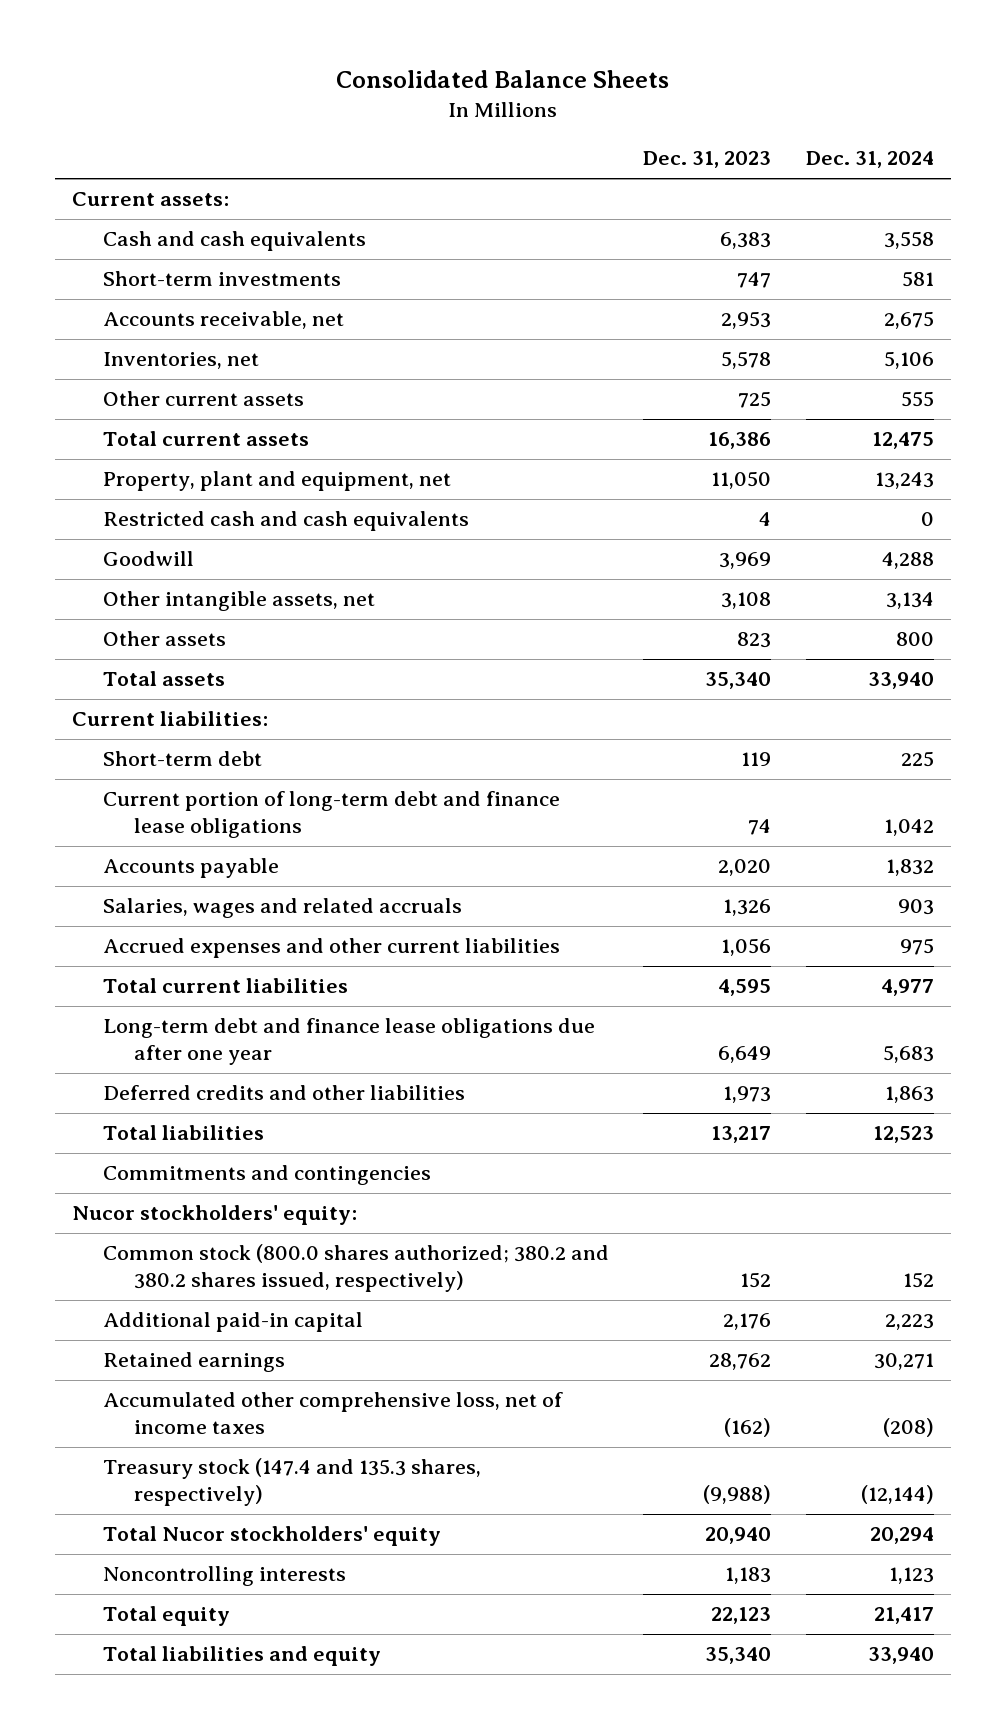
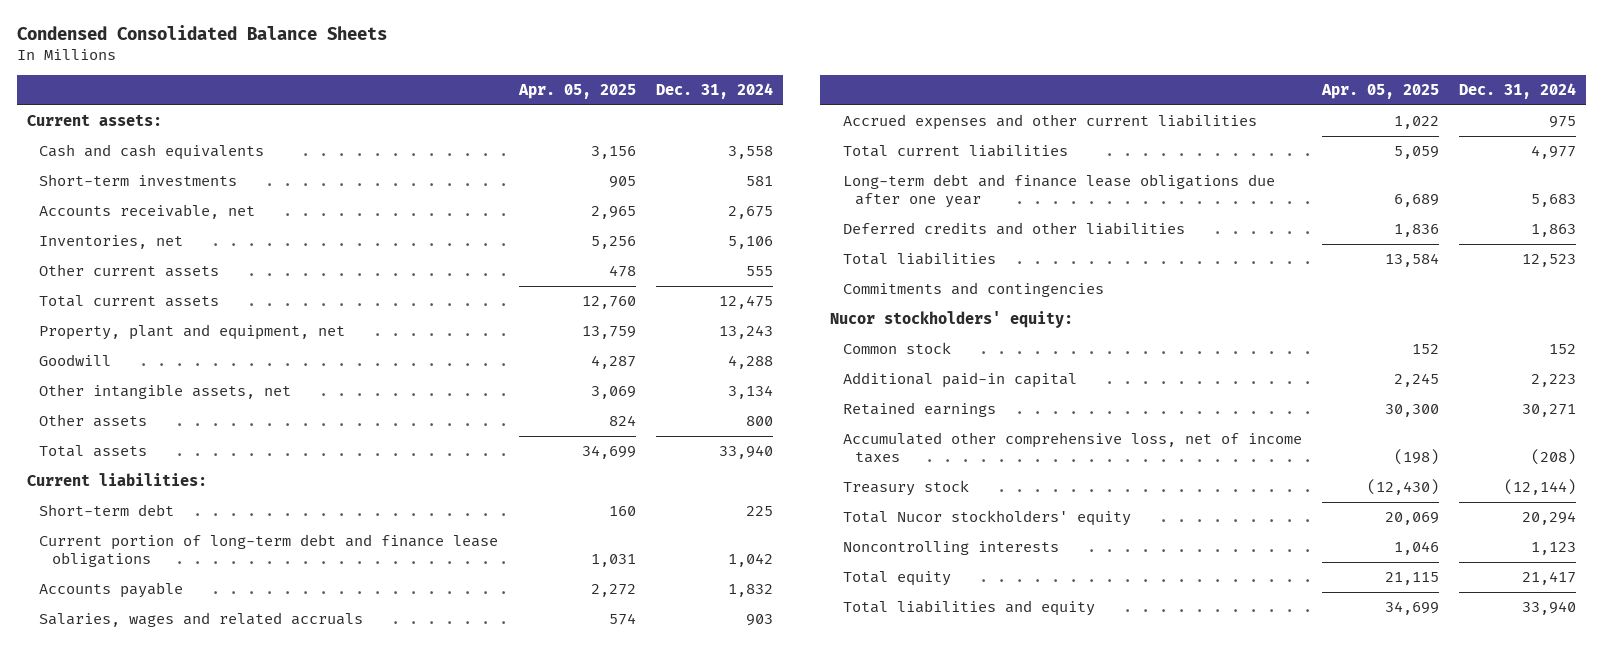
[335,69,669,88] Consolidated Balance Sheets -> [16,25,387,41] Condensed Consolidated Balance Sheets
[643,151,772,169] Dec. 31, 2023 -> none
none -> [517,84,636,100] Apr. 05, 2025
[103,511,470,532] Restricted cash and cash equivalents -> none
[103,1244,610,1293] Common stock (800.0 shares authorized; 380.2 and 380.2 shares issued, respectively) -> [842,342,951,355] Common stock
[103,1458,482,1507] Treasury stock (147.4 and 135.3 shares, respectively) -> [842,480,969,497] Treasury stock

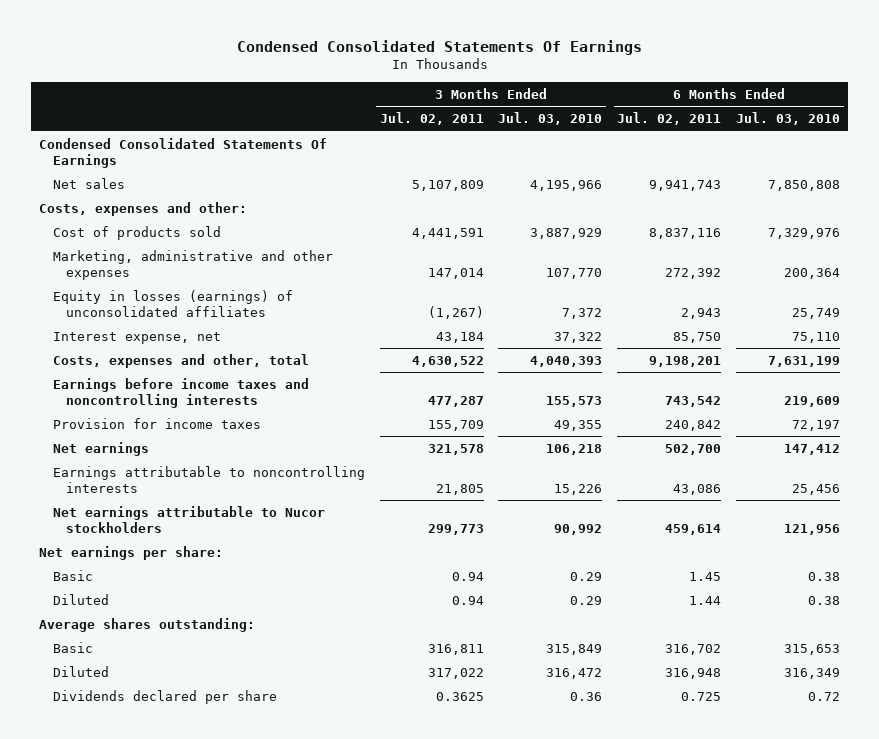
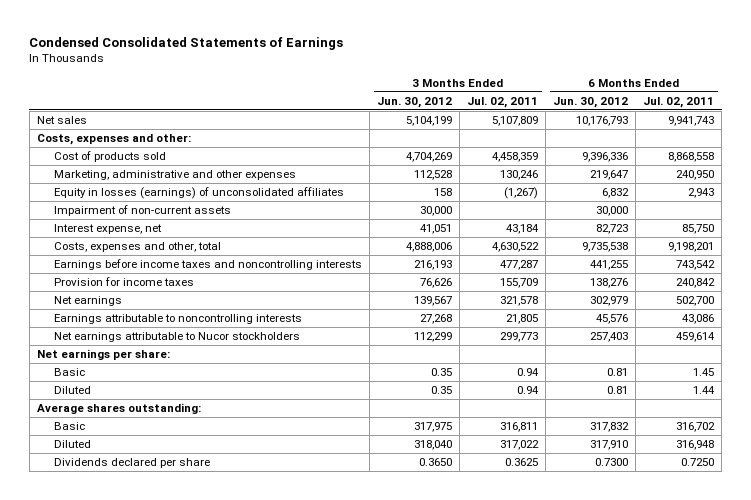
[236,39,642,55] Condensed Consolidated Statements Of Earnings -> [29,37,344,51] Condensed Consolidated Statements of Earnings
[498,112,603,126] Jul. 03, 2010 -> none
[736,112,841,126] Jul. 03, 2010 -> none
none -> [377,96,453,108] Jun. 30, 2012
none -> [553,96,629,108] Jun. 30, 2012
[38,137,327,169] Condensed Consolidated Statements Of Earnings -> none
[411,227,484,239] 4,441,591 -> [492,152,539,163] 4,458,359
[649,227,722,239] 8,837,116 -> [668,152,715,163] 8,868,558
[427,268,484,280] 147,014 -> [500,170,539,181] 130,246
[665,268,722,280] 272,392 -> [676,170,715,181] 240,950
none -> [54,205,232,217] Impairment of non-current assets
[681,691,722,701] 0.725 -> [681,458,715,467] 0.7250

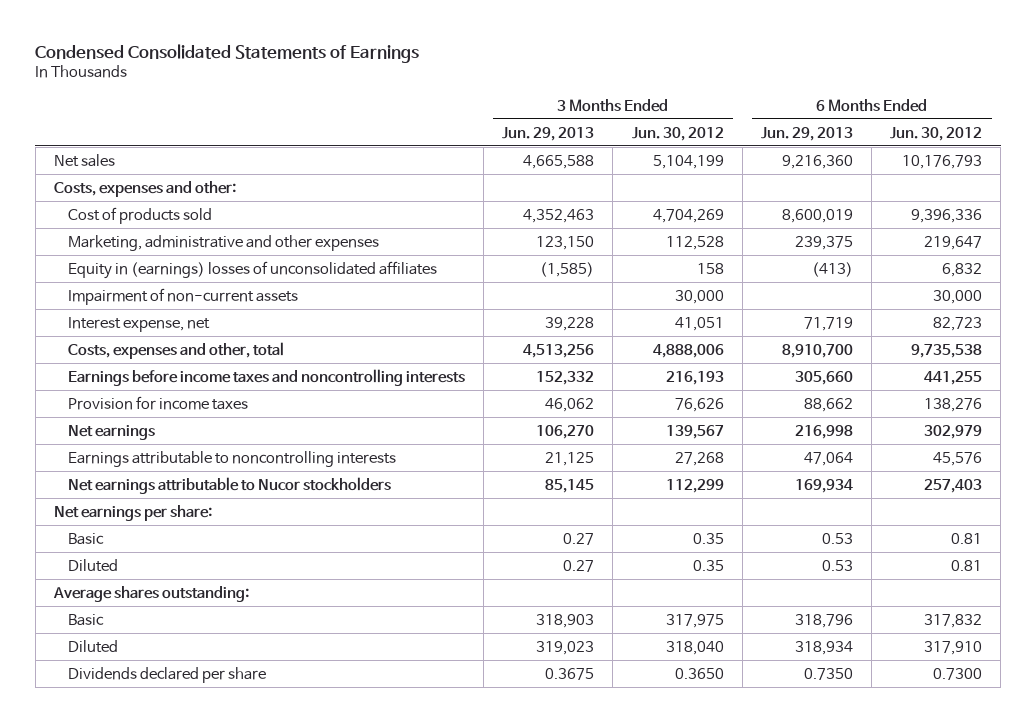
[467,96,539,108] Jul. 02, 2011 -> none
[643,96,715,108] Jul. 02, 2011 -> none
none -> [502,126,595,141] Jun. 29, 2013
none -> [760,126,853,141] Jun. 29, 2013
[54,187,345,200] Equity in losses (earnings) of unconsolidated affiliates -> [67,260,437,279] Equity in (earnings) losses of unconsolidated affiliates

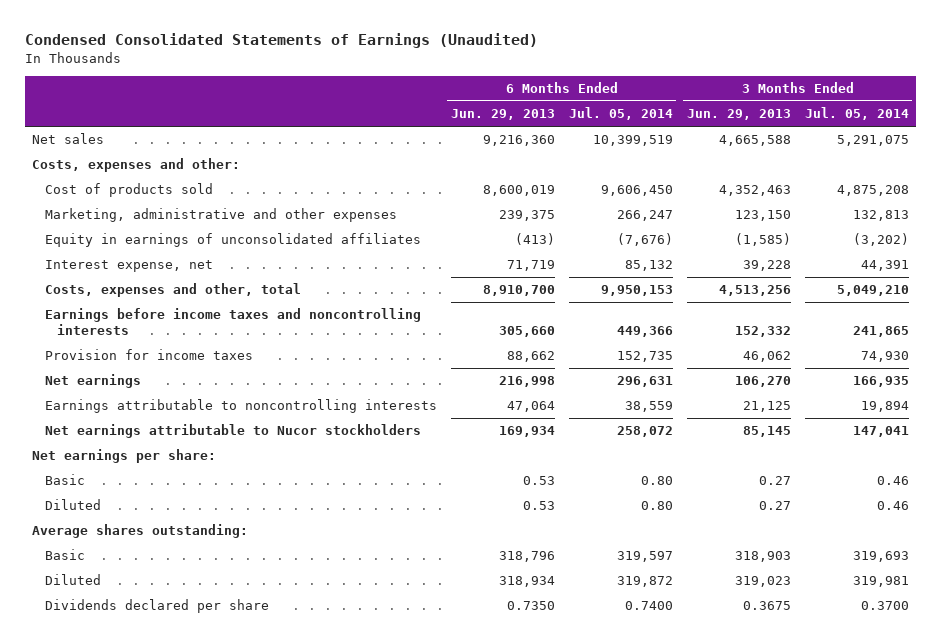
[35,43,420,63] Condensed Consolidated Statements of Earnings -> [25,33,539,49] Condensed Consolidated Statements of Earnings (Unaudited)
[631,126,724,141] Jun. 30, 2012 -> none
[890,126,983,141] Jun. 30, 2012 -> none
none -> [568,107,673,121] Jul. 05, 2014
none -> [804,107,909,121] Jul. 05, 2014
[67,287,298,305] Impairment of non-current assets -> none
[67,260,437,279] Equity in (earnings) losses of unconsolidated affiliates -> [44,233,421,248] Equity in earnings of unconsolidated affiliates

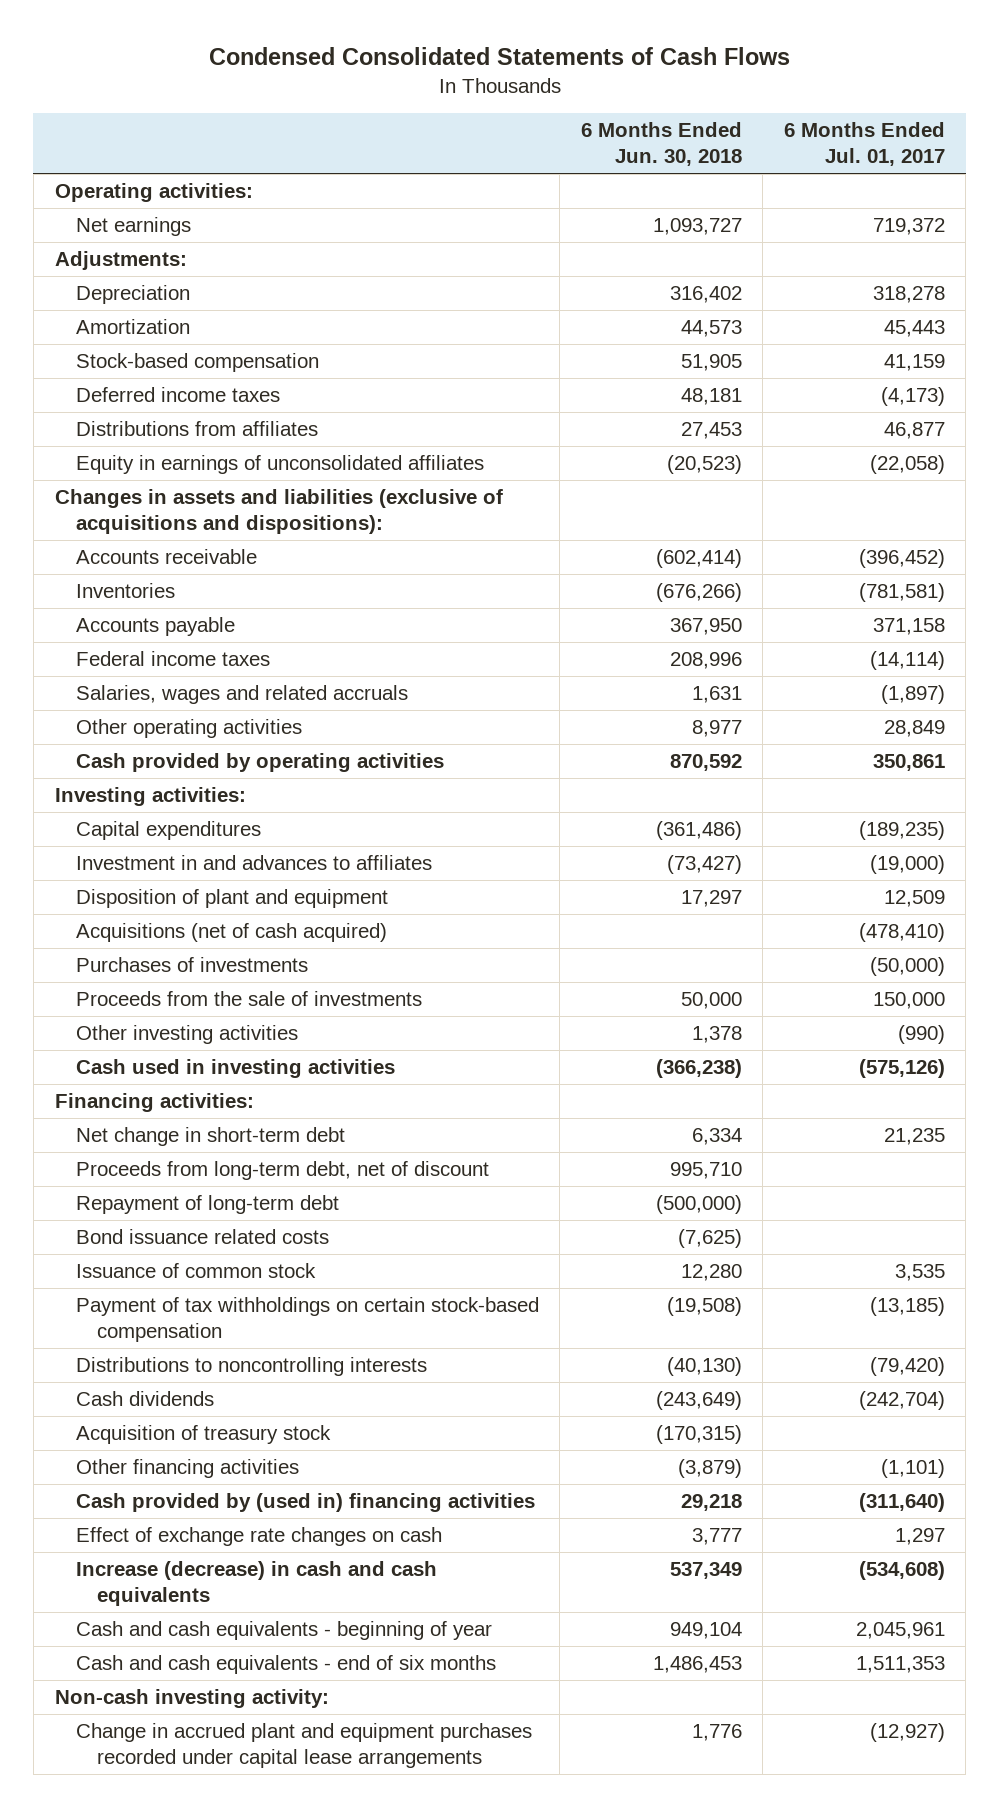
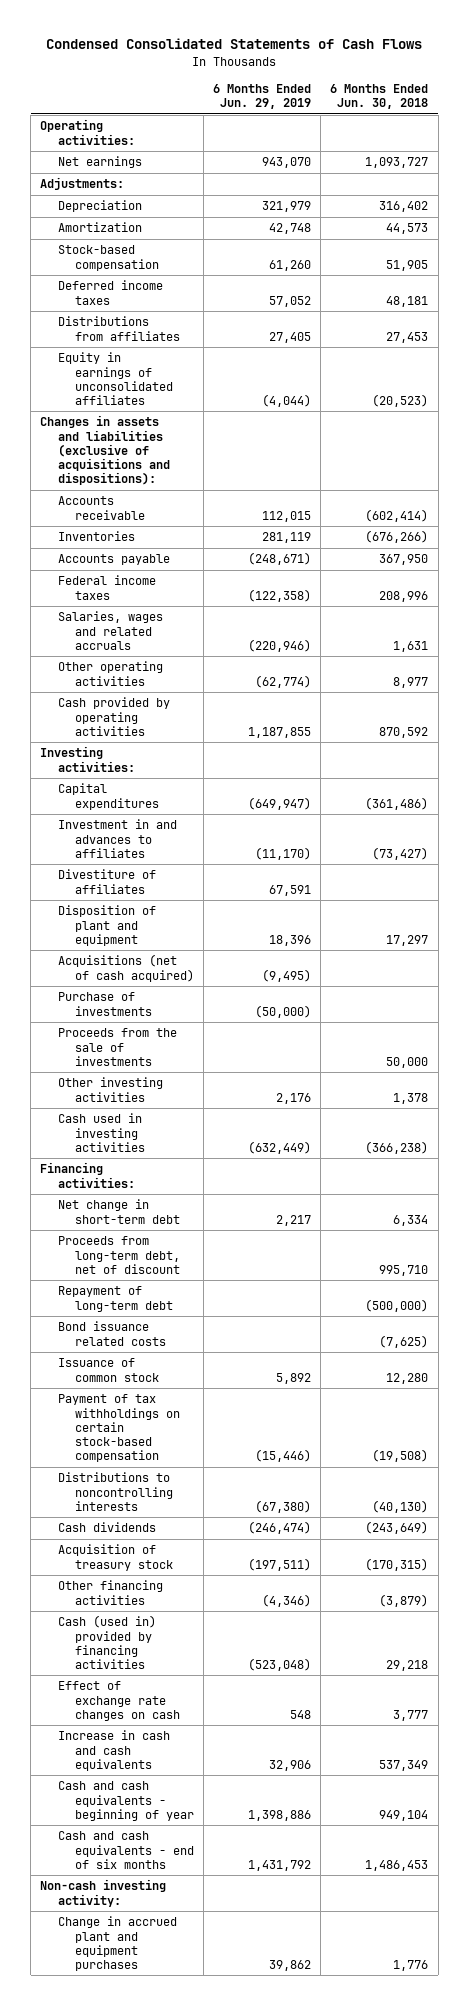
[783,122,945,167] 6 Months Ended Jul. 01, 2017 -> none
none -> [213,84,312,110] 6 Months Ended Jun. 29, 2019
none -> [57,869,156,894] Divestiture of affiliates
[75,956,308,972] Purchases of investments -> [57,992,153,1016] Purchase of investments
[75,1492,535,1512] Cash provided by (used in) financing activities -> [57,1615,156,1669] Cash (used in) provided by financing activities
[75,1560,437,1607] Increase (decrease) in cash and cash equivalents -> [57,1730,170,1771] Increase in cash and cash equivalents
[75,1722,532,1769] Change in accrued plant and equipment purchases recorded under capital lease arrangements -> [57,1916,177,1971] Change in accrued plant and equipment purchases

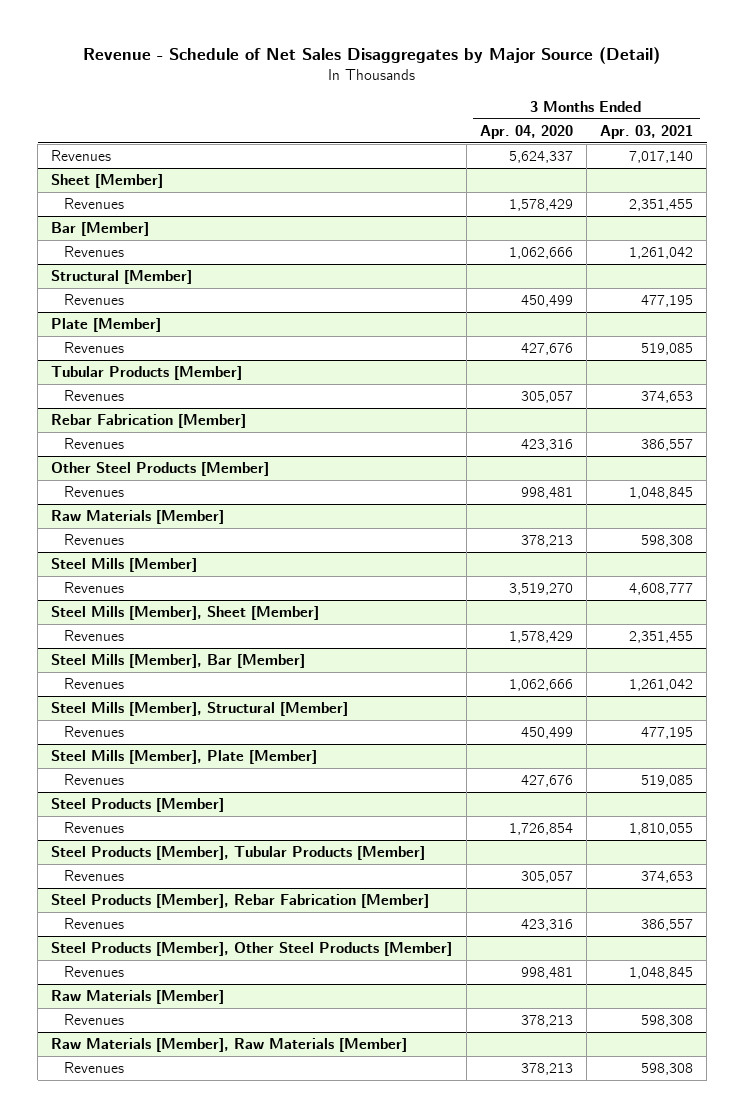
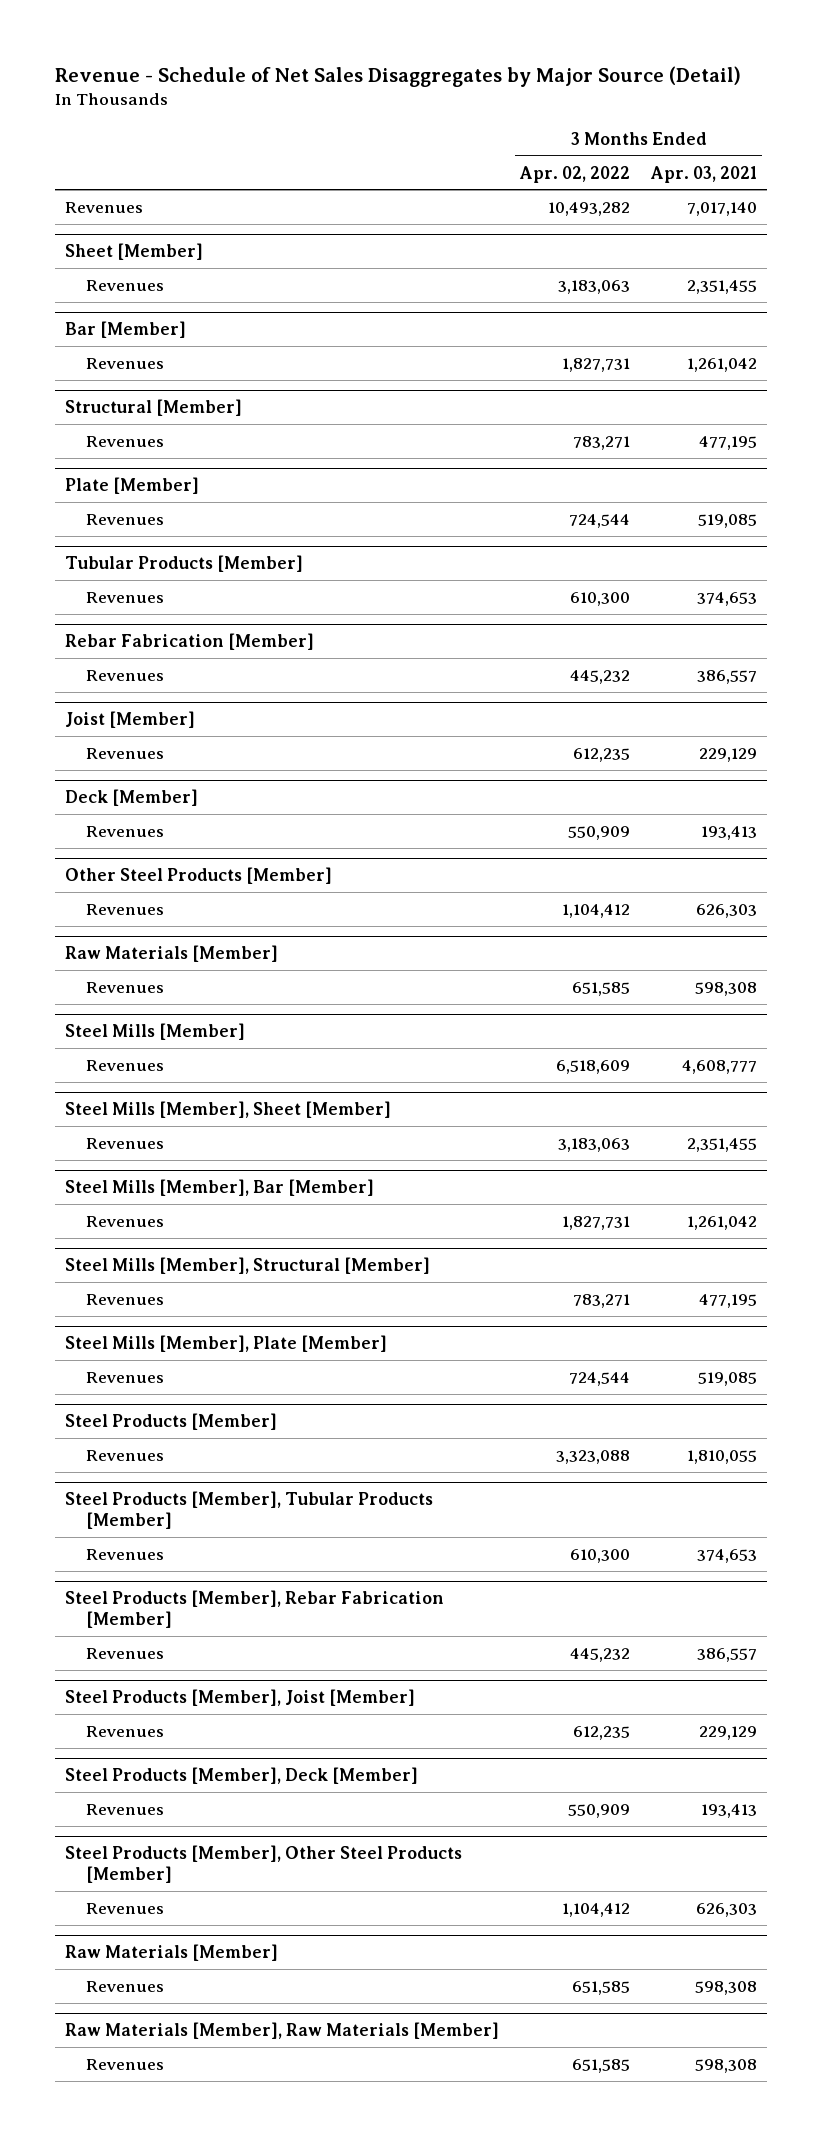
[479,124,573,139] Apr. 04, 2020 -> none
none -> [519,165,631,183] Apr. 02, 2022
none -> [65,711,196,729] Joist [Member]
none -> [86,747,165,759] Revenues
none -> [65,789,199,807] Deck [Member]
none -> [86,825,165,837] Revenues
[629,487,694,500] 1,048,845 -> [695,903,757,918] 626,303
none -> [65,1689,416,1707] Steel Products [Member], Joist [Member]
none -> [86,1725,165,1737] Revenues
none -> [65,1767,419,1785] Steel Products [Member], Deck [Member]
none -> [86,1803,165,1815] Revenues
[629,967,694,980] 1,048,845 -> [695,1902,757,1917] 626,303

